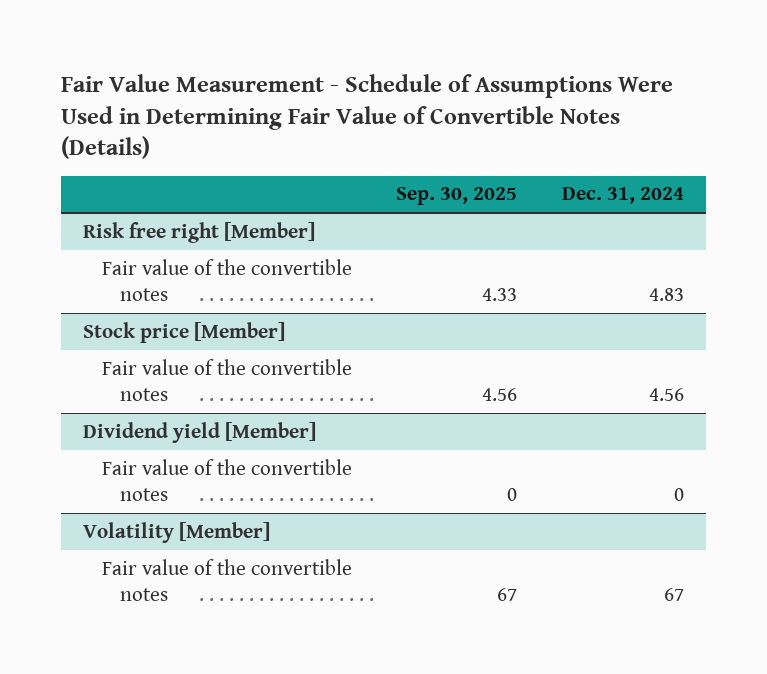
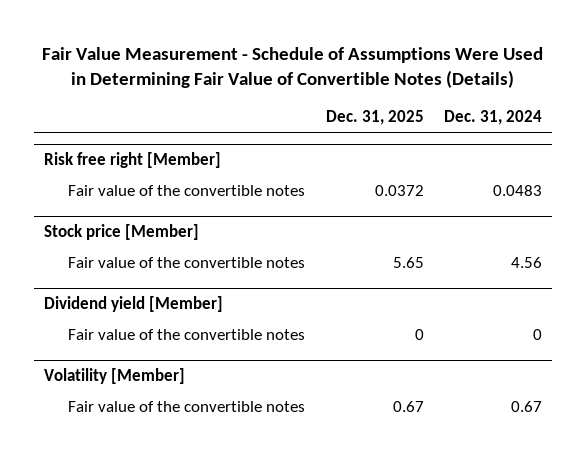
[396,187,518,206] Sep. 30, 2025 -> none
none -> [325,110,424,126] Dec. 31, 2025
[649,287,685,301] 4.83 -> [492,184,542,196] 0.0483
[664,587,685,601] 67 -> [510,400,542,412] 0.67

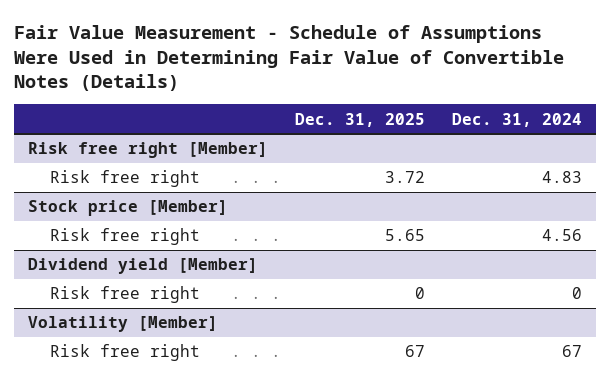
[68,184,306,196] Fair value of the convertible notes -> none
none -> [49,170,200,188] Risk free right
[68,256,306,268] Fair value of the convertible notes -> [49,228,200,246] Risk free right
[68,328,306,340] Fair value of the convertible notes -> [49,286,200,304] Risk free right
[68,400,306,412] Fair value of the convertible notes -> none
none -> [49,344,200,362] Risk free right

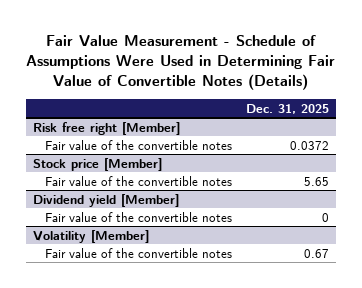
[452,112,583,127] Dec. 31, 2024 -> none
[49,170,200,188] Risk free right -> none
none -> [44,139,232,150] Fair value of the convertible notes
[49,228,200,246] Risk free right -> [44,175,232,186] Fair value of the convertible notes
[49,286,200,304] Risk free right -> [44,211,232,222] Fair value of the convertible notes
[49,344,200,362] Risk free right -> none
none -> [44,247,232,258] Fair value of the convertible notes

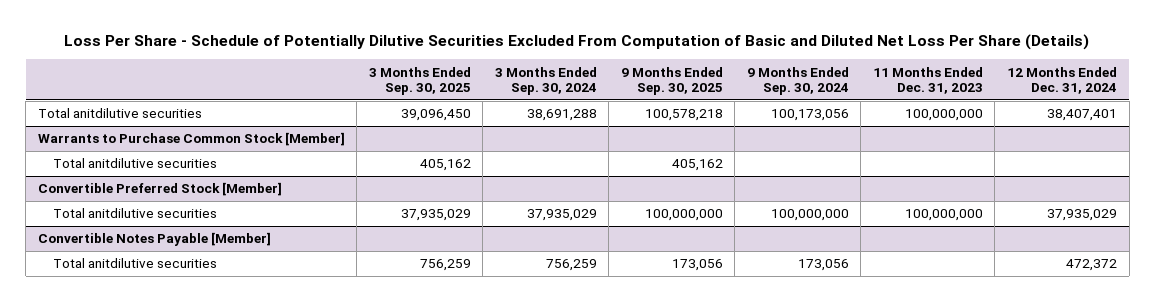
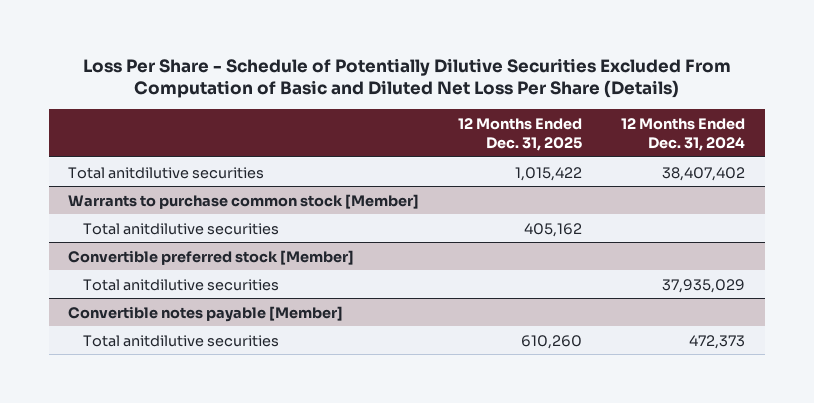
[368,66,471,96] 3 Months Ended Sep. 30, 2025 -> none
[494,66,597,96] 3 Months Ended Sep. 30, 2024 -> none
[620,66,723,96] 9 Months Ended Sep. 30, 2025 -> none
[746,66,849,96] 9 Months Ended Sep. 30, 2024 -> none
[872,66,983,95] 11 Months Ended Dec. 31, 2023 -> none
none -> [458,117,583,151] 12 Months Ended Dec. 31, 2025
[1046,109,1117,122] 38,407,401 -> [662,166,746,181] 38,407,402
[37,132,345,147] Warrants to Purchase Common Stock [Member] -> [68,193,420,209] Warrants to purchase common stock [Member]
[37,182,282,197] Convertible Preferred Stock [Member] -> [68,249,355,265] Convertible preferred stock [Member]
[37,232,271,247] Convertible Notes Payable [Member] -> [68,305,344,322] Convertible notes payable [Member]
[1065,259,1117,272] 472,372 -> [689,334,746,349] 472,373

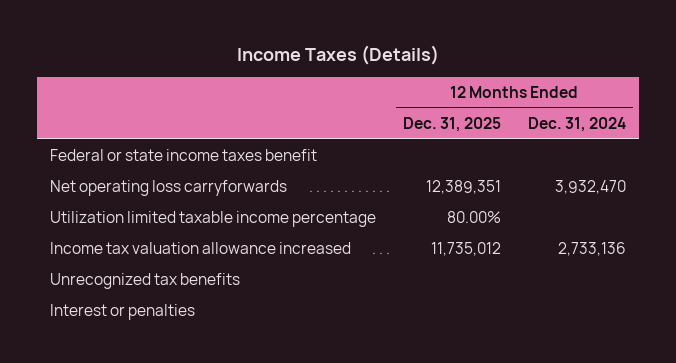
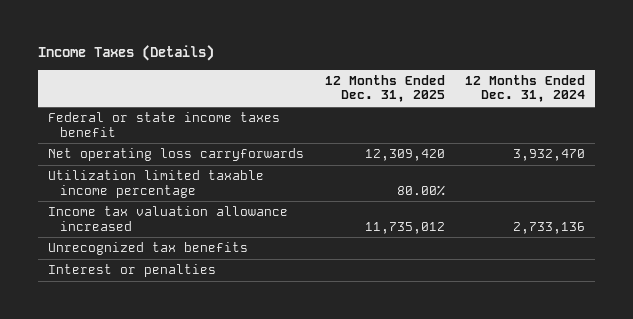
[426,180,502,195] 12,389,351 -> [364,149,445,162] 12,309,420

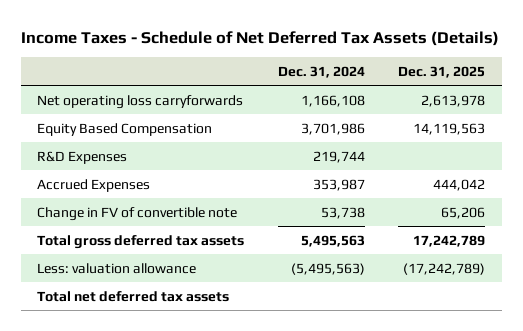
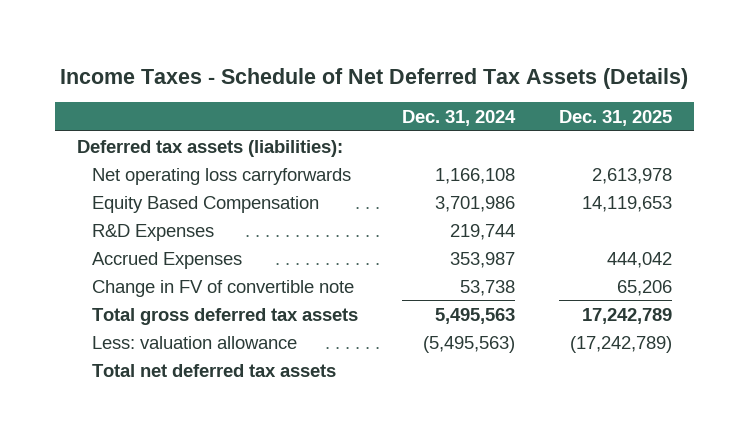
none -> [76,139,343,157] Deferred tax assets (liabilities):
[413,122,486,135] 14,119,563 -> [581,195,672,212] 14,119,653

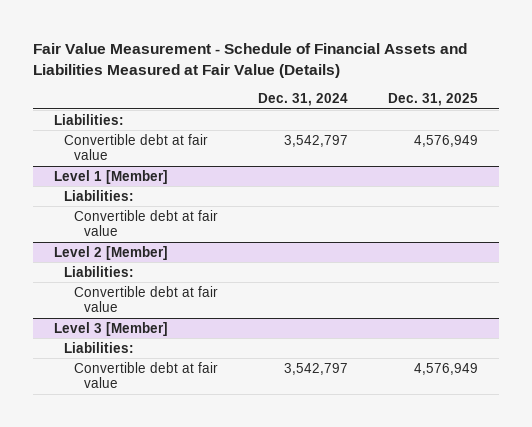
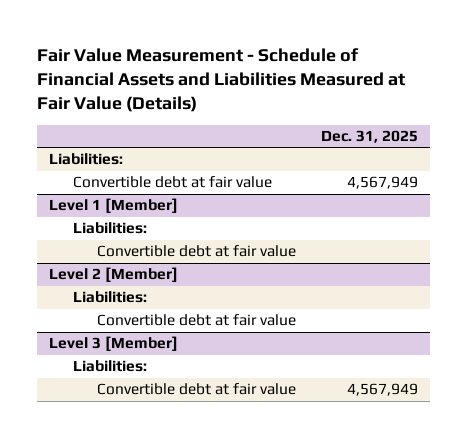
[258,93,349,107] Dec. 31, 2024 -> none
[414,134,479,147] 4,576,949 -> [346,176,418,190] 4,567,949
[414,362,479,375] 4,576,949 -> [346,383,418,397] 4,567,949

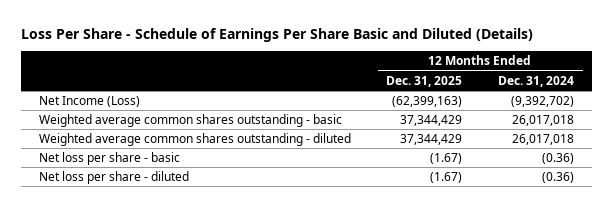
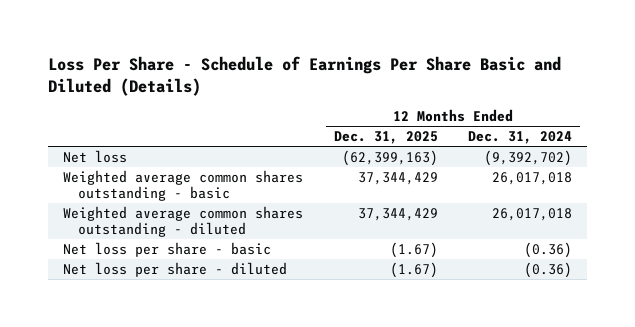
[38,95,140,107] Net Income (Loss) -> [63,149,128,163] Net loss

